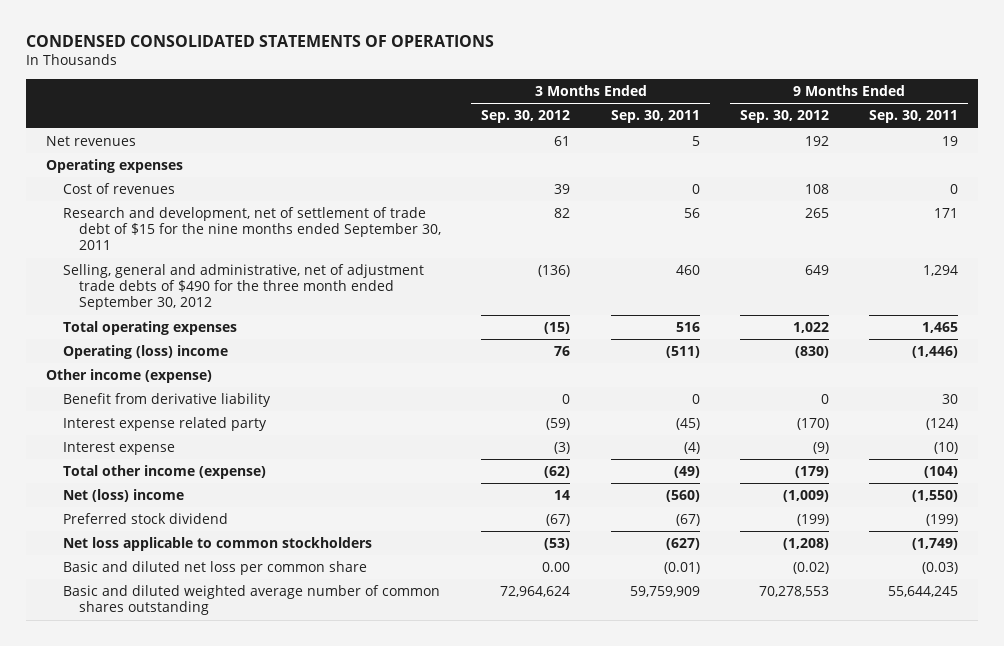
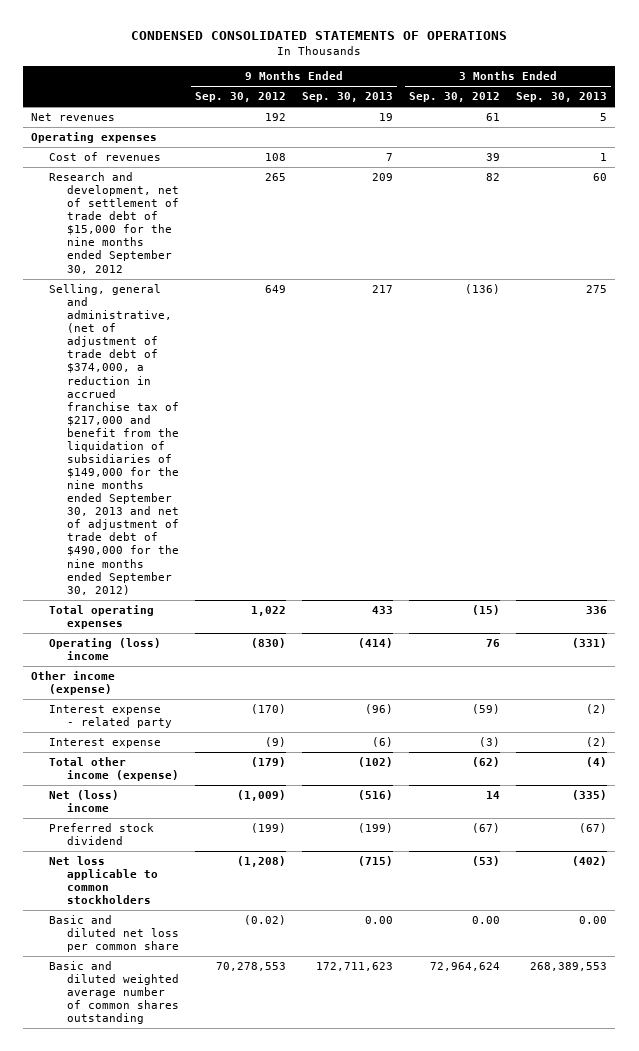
[610,110,700,124] Sep. 30, 2011 -> none
[869,110,959,124] Sep. 30, 2011 -> none
none -> [301,92,393,103] Sep. 30, 2013
none -> [516,92,608,103] Sep. 30, 2013
[62,207,442,251] Research and development, net of settlement of trade debt of $15 for the nine months ended September 30, 2011 -> [49,172,179,274] Research and development, net of settlement of trade debt of $15,000 for the nine months ended September 30, 2012
[62,264,424,311] Selling, general and administrative, net of adjustment trade debts of $490 for the three month ended September 30, 2012 -> [49,284,179,595] Selling, general and administrative, (net of adjustment of trade debt of $374,000, a reduction in accrued franchise tax of $217,000 and benefit from the liquidation of subsidiaries of $149,000 for the nine months ended September 30, 2013 and net of adjustment of trade debt of $490,000 for the nine months ended September 30, 2012)
[62,393,271,408] Benefit from derivative liability -> none
[62,417,267,432] Interest expense related party -> [49,705,172,729] Interest expense - related party

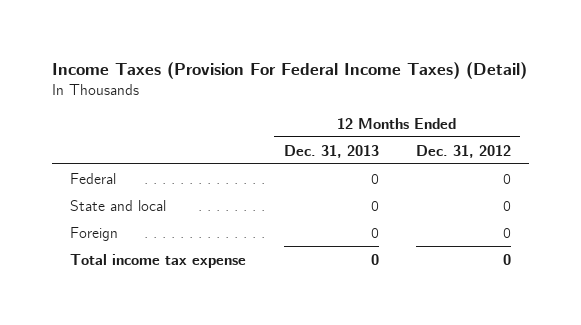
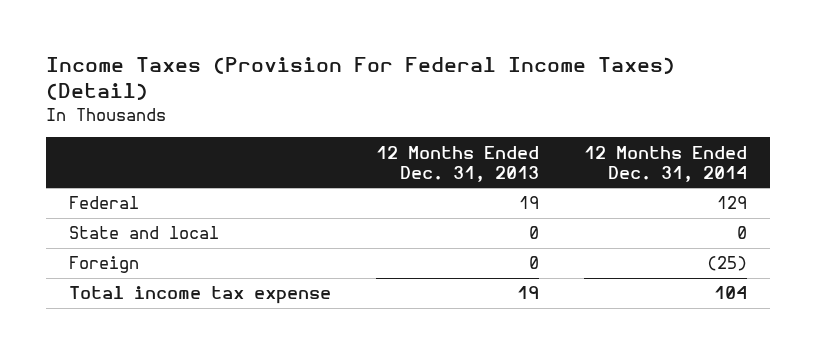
[415,144,511,158] Dec. 31, 2012 -> none
none -> [584,145,748,182] 12 Months Ended Dec. 31, 2014
[370,173,379,184] 0 -> [519,196,540,210] 19
[370,253,379,265] 0 -> [517,286,540,300] 19

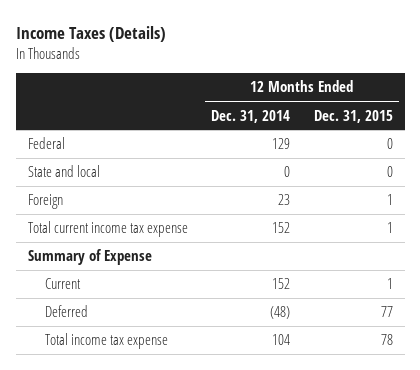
[46,57,676,101] Income Taxes (Provision For Federal Income Taxes) (Detail) -> [15,25,166,42] Income Taxes (Details)
[376,145,540,182] 12 Months Ended Dec. 31, 2013 -> none
none -> [313,109,393,123] Dec. 31, 2015
[707,256,748,272] (25) -> [278,194,291,206] 23
none -> [27,221,188,238] Total current income tax expense
none -> [27,249,152,266] Summary of Expense
none -> [45,278,82,290] Current
none -> [45,305,89,318] Deferred

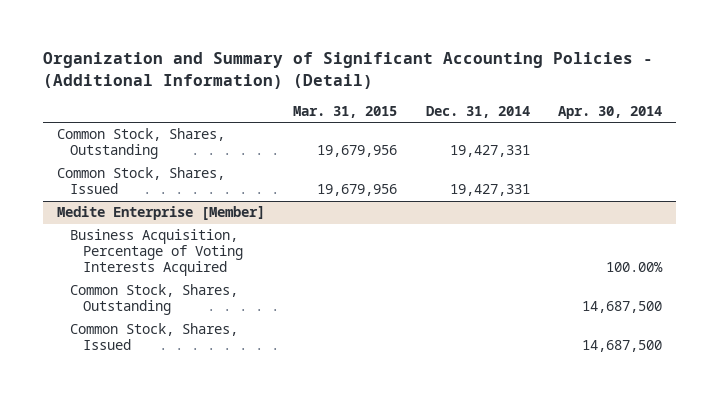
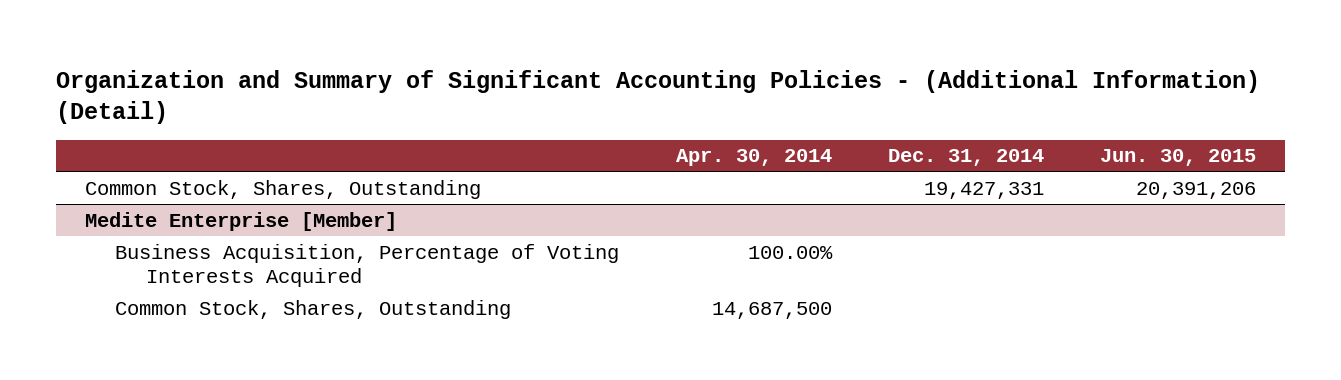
[293,105,398,118] Mar. 31, 2015 -> none
none -> [1100,149,1257,167] Jun. 30, 2015
[56,167,225,195] Common Stock, Shares, Issued -> none
[70,323,239,351] Common Stock, Shares, Issued -> none

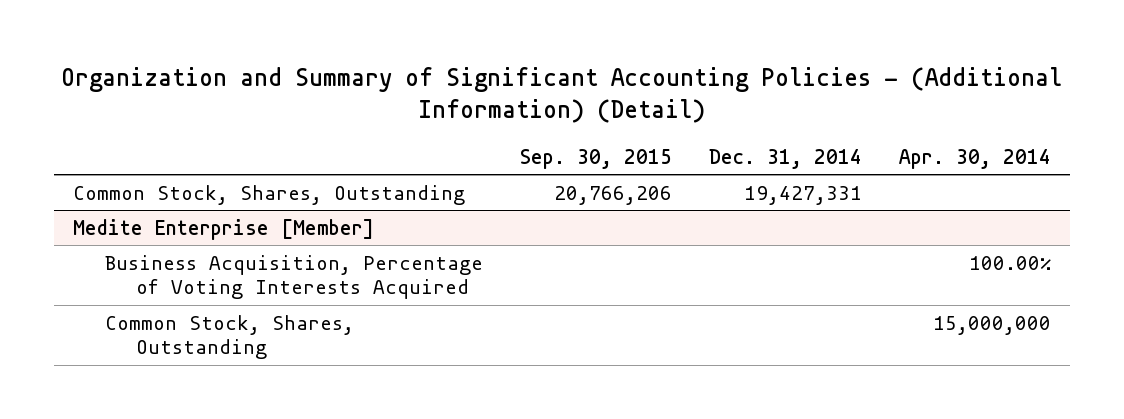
[1100,149,1257,167] Jun. 30, 2015 -> none
none -> [519,148,672,169] Sep. 30, 2015
[711,301,832,319] 14,687,500 -> [933,315,1052,335] 15,000,000

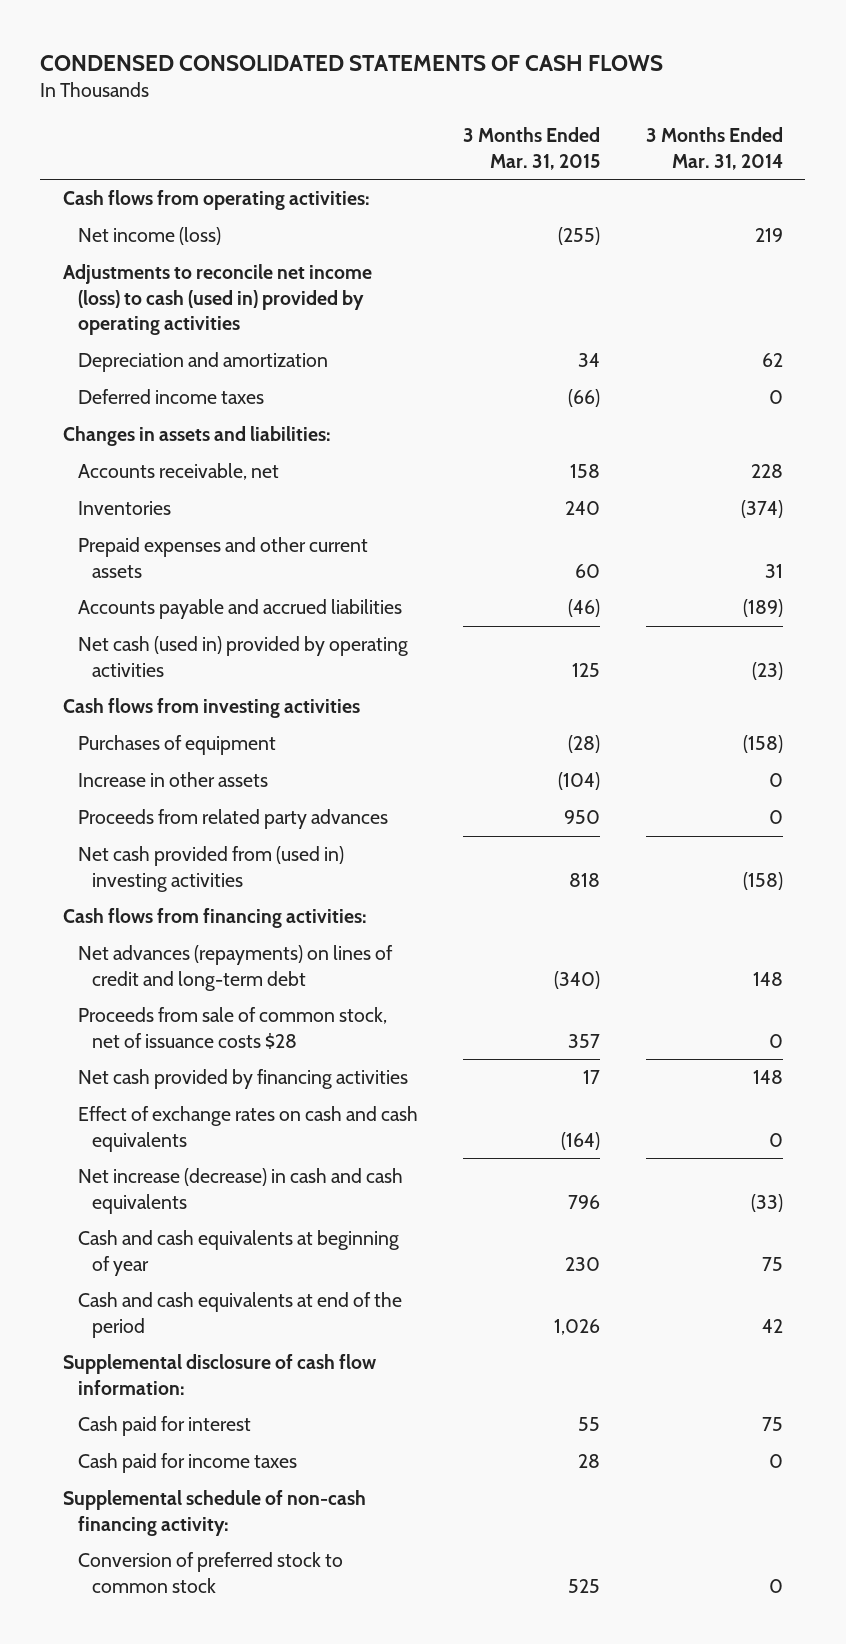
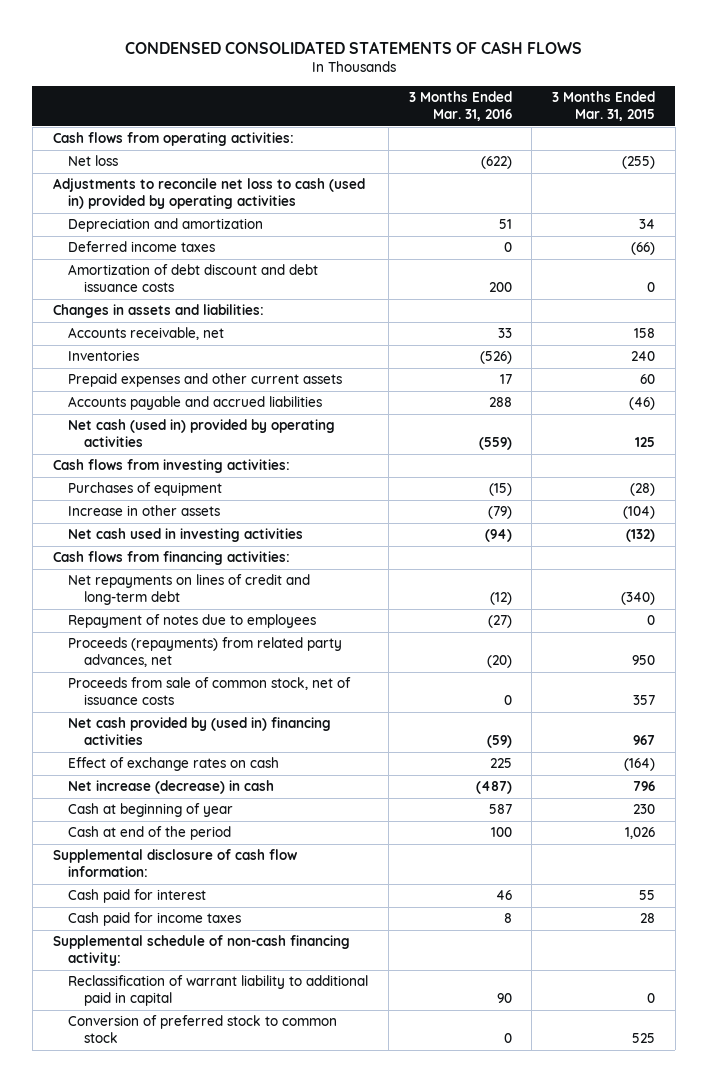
[645,127,783,170] 3 Months Ended Mar. 31, 2014 -> none
none -> [408,91,512,122] 3 Months Ended Mar. 31, 2016
[77,227,221,246] Net income (loss) -> [68,155,119,167] Net loss
[63,264,373,336] Adjustments to reconcile net income (loss) to cash (used in) provided by operating activities -> [52,178,365,210] Adjustments to reconcile net loss to cash (used in) provided by operating activities
none -> [68,264,319,293] Amortization of debt discount and debt issuance costs
[63,698,361,719] Cash flows from investing activities -> [52,459,290,474] Cash flows from investing activities:
[77,809,388,830] Proceeds from related party advances -> none
[77,846,344,892] Net cash provided from (used in) investing activities -> [68,528,304,543] Net cash used in investing activities
[569,872,601,887] 818 -> [626,529,656,543] (132)
[77,945,393,991] Net advances (repayments) on lines of credit and long-term debt -> [68,574,311,606] Net repayments on lines of credit and long-term debt
none -> [68,614,317,629] Repayment of notes due to employees
none -> [68,637,343,668] Proceeds (repayments) from related party advances, net
[77,1007,387,1049] Proceeds from sale of common stock, net of issuance costs $28 -> [68,677,352,706] Proceeds from sale of common stock, net of issuance costs
[77,1069,408,1090] Net cash provided by financing activities -> [68,717,332,746] Net cash provided by (used in) financing activities
[583,1070,601,1085] 17 -> [633,735,656,746] 967
[77,1106,418,1152] Effect of exchange rates on cash and cash equivalents -> [68,757,280,772] Effect of exchange rates on cash
[77,1168,403,1214] Net increase (decrease) in cash and cash equivalents -> [68,780,275,795] Net increase (decrease) in cash
[77,1230,399,1276] Cash and cash equivalents at beginning of year -> [68,803,234,818] Cash at beginning of year
[77,1292,402,1338] Cash and cash equivalents at end of the period -> [68,826,232,841] Cash at end of the period
none -> [68,975,369,1007] Reclassification of warrant liability to additional paid in capital

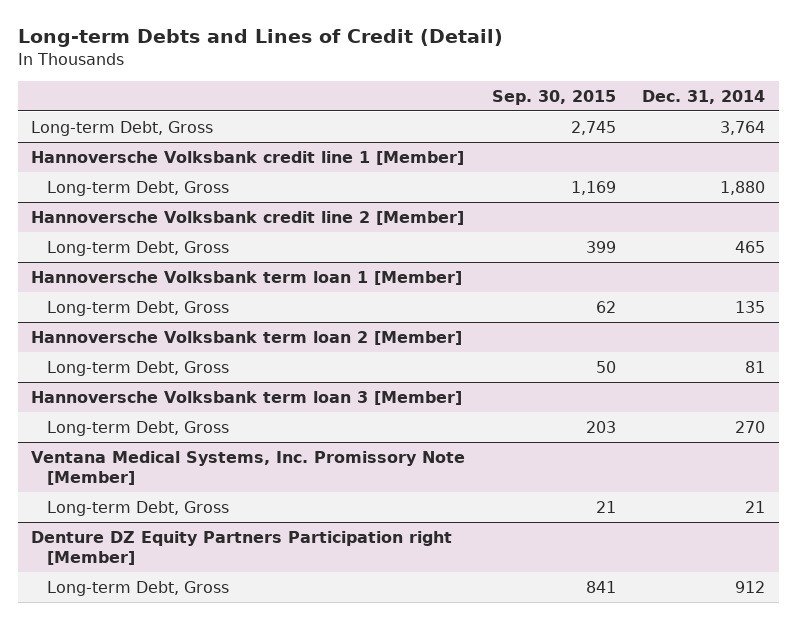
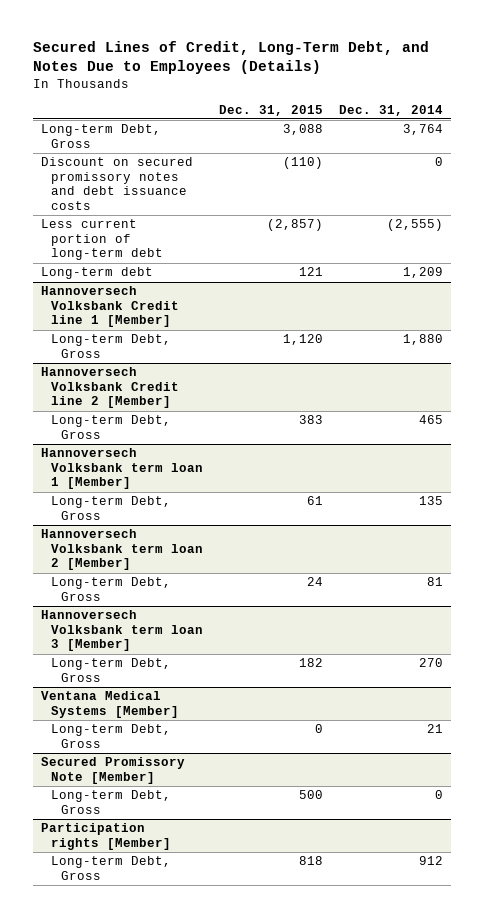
[18,29,504,48] Long-term Debts and Lines of Credit (Detail) -> [32,40,429,75] Secured Lines of Credit, Long-Term Debt, and Notes Due to Employees (Details)
[491,89,616,105] Sep. 30, 2015 -> none
none -> [218,104,323,116] Dec. 31, 2015
none -> [40,157,193,210] Discount on secured promissory notes and debt issuance costs
none -> [40,219,164,261] Less current portion of long-term debt
none -> [40,267,153,280] Long-term debt
[31,150,465,165] Hannoversche Volksbank credit line 1 [Member] -> [40,286,180,328] Hannoversech Volksbank Credit line 1 [Member]
[31,210,465,225] Hannoversche Volksbank credit line 2 [Member] -> [40,367,180,409] Hannoversech Volksbank Credit line 2 [Member]
[31,270,463,285] Hannoversche Volksbank term loan 1 [Member] -> [40,448,204,490] Hannoversech Volksbank term loan 1 [Member]
[31,330,463,345] Hannoversche Volksbank term loan 2 [Member] -> [40,529,204,571] Hannoversech Volksbank term loan 2 [Member]
[31,390,463,405] Hannoversche Volksbank term loan 3 [Member] -> [40,610,204,652] Hannoversech Volksbank term loan 3 [Member]
[31,450,466,486] Ventana Medical Systems, Inc. Promissory Note [Member] -> [40,691,180,718] Ventana Medical Systems [Member]
none -> [40,757,185,784] Secured Promissory Note [Member]
none -> [51,790,172,814] Long-term Debt, Gross
[31,530,453,566] Denture DZ Equity Partners Participation right [Member] -> [40,823,172,850] Participation rights [Member]

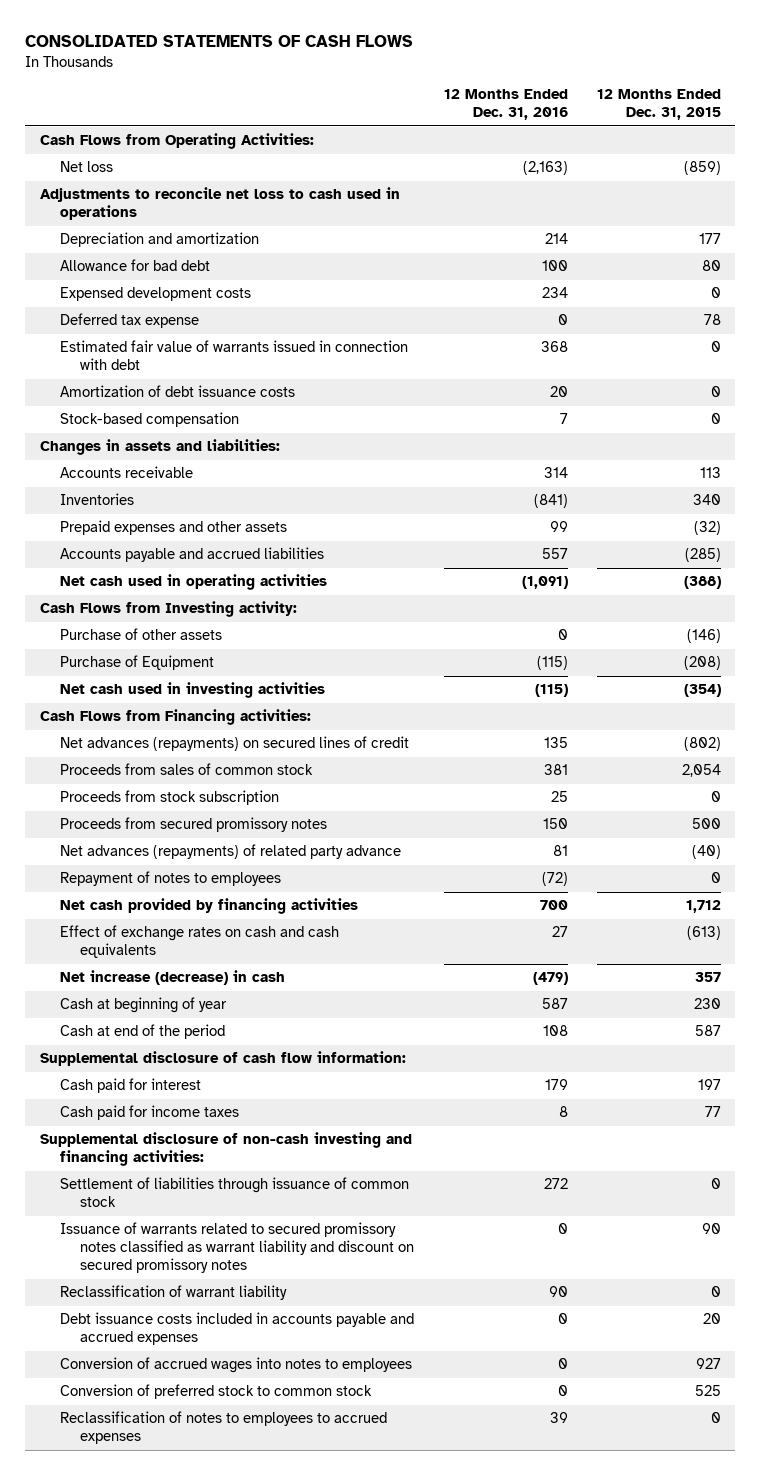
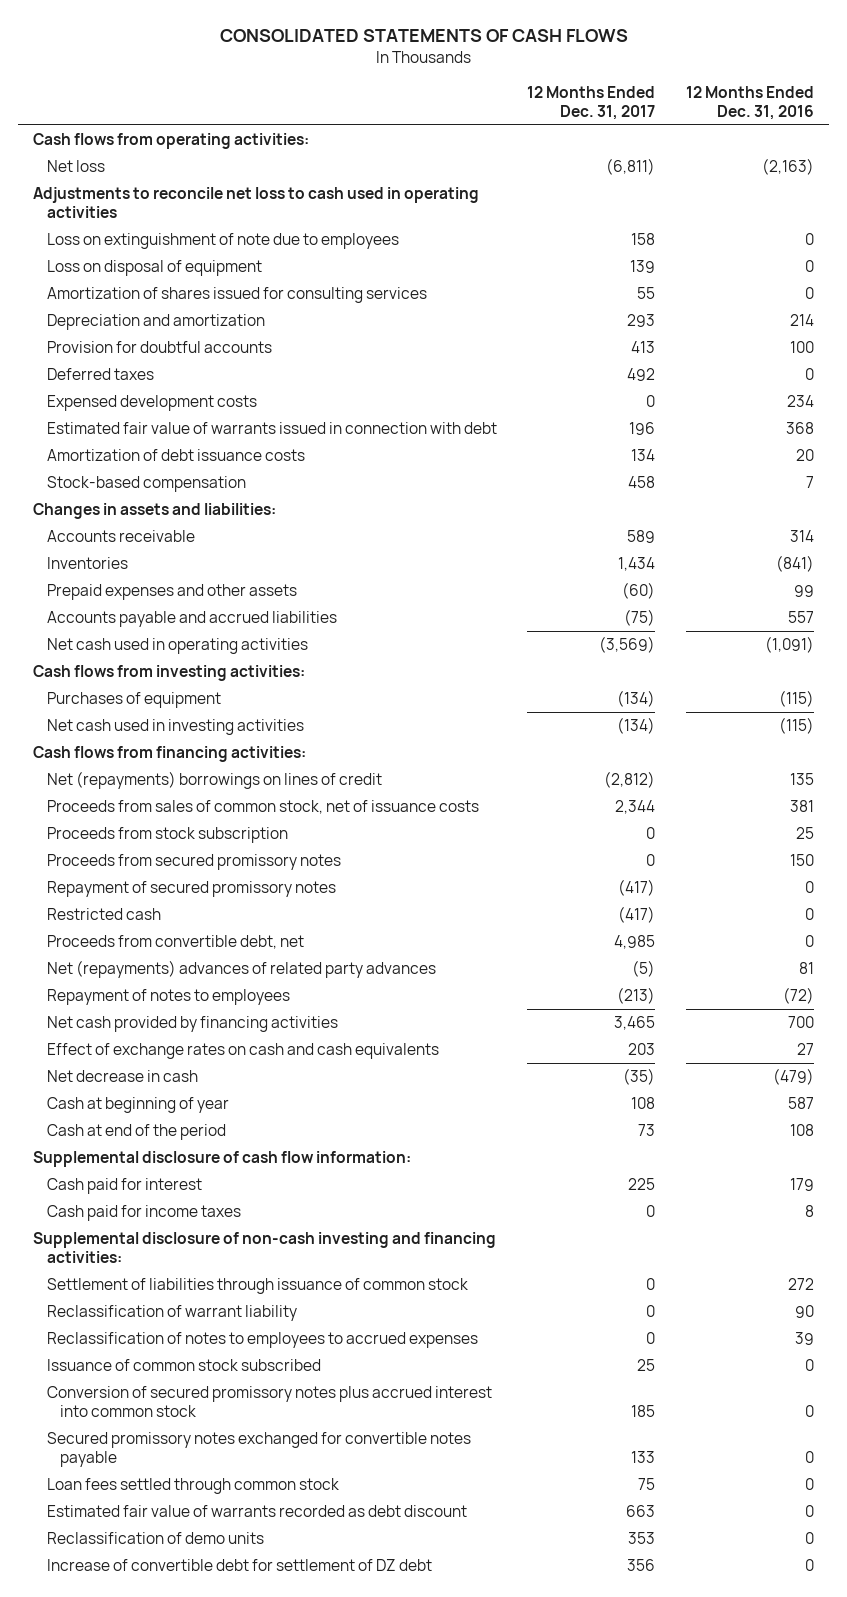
[596,89,721,121] 12 Months Ended Dec. 31, 2015 -> none
none -> [527,85,656,120] 12 Months Ended Dec. 31, 2017
[39,133,314,150] Cash Flows from Operating Activities: -> [33,133,310,150] Cash flows from operating activities:
[39,187,400,221] Adjustments to reconcile net loss to cash used in operations -> [33,187,480,219] Adjustments to reconcile net loss to cash used in operating activities
none -> [46,233,399,250] Loss on extinguishment of note due to employees
none -> [46,260,262,277] Loss on disposal of equipment
none -> [46,287,427,304] Amortization of shares issued for consulting services
[60,259,211,272] Allowance for bad debt -> [46,341,272,354] Provision for doubtful accounts
none -> [46,368,154,381] Deferred taxes
[60,313,200,329] Deferred tax expense -> none
[60,628,223,641] Purchase of other assets -> none
[39,601,297,618] Cash Flows from Investing activity: -> [33,665,306,682] Cash flows from investing activities:
[60,655,215,671] Purchase of Equipment -> [46,692,221,709] Purchases of equipment
[39,709,311,726] Cash Flows from Financing activities: -> [33,746,307,763] Cash flows from financing activities:
[60,736,410,752] Net advances (repayments) on secured lines of credit -> [46,771,382,790] Net (repayments) borrowings on lines of credit
[60,763,314,776] Proceeds from sales of common stock -> [46,800,479,815] Proceeds from sales of common stock, net of issuance costs
none -> [46,881,336,898] Repayment of secured promissory notes
none -> [46,908,161,921] Restricted cash
none -> [46,935,304,950] Proceeds from convertible debt, net
[60,844,402,860] Net advances (repayments) of related party advance -> [46,960,436,979] Net (repayments) advances of related party advances
[60,970,286,986] Net increase (decrease) in cash -> [46,1070,198,1083] Net decrease in cash
[60,1222,415,1274] Issuance of warrants related to secured promissory notes classified as warrant liability and discount on secured promissory notes -> none
[60,1312,415,1346] Debt issuance costs included in accounts payable and accrued expenses -> none
[60,1357,413,1374] Conversion of accrued wages into notes to employees -> none
[60,1384,373,1400] Conversion of preferred stock to common stock -> none
none -> [46,1359,321,1372] Issuance of common stock subscribed
none -> [46,1386,492,1418] Conversion of secured promissory notes plus accrued interest into common stock
none -> [46,1432,471,1468] Secured promissory notes exchanged for convertible notes payable
none -> [46,1478,339,1495] Loan fees settled through common stock
none -> [46,1505,467,1518] Estimated fair value of warrants recorded as debt discount
none -> [46,1532,264,1545] Reclassification of demo units
none -> [46,1559,432,1572] Increase of convertible debt for settlement of DZ debt

